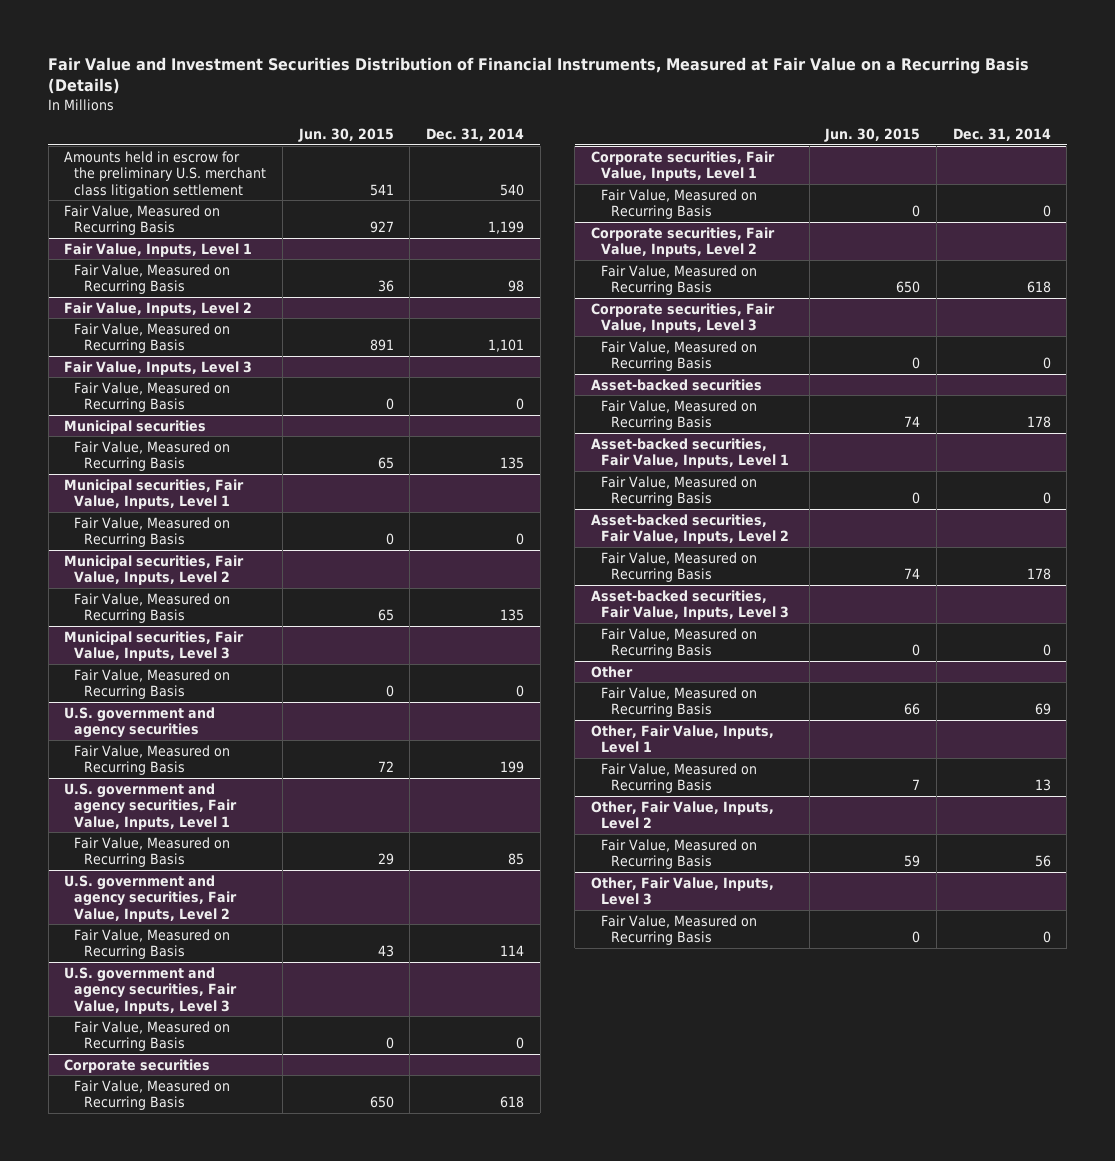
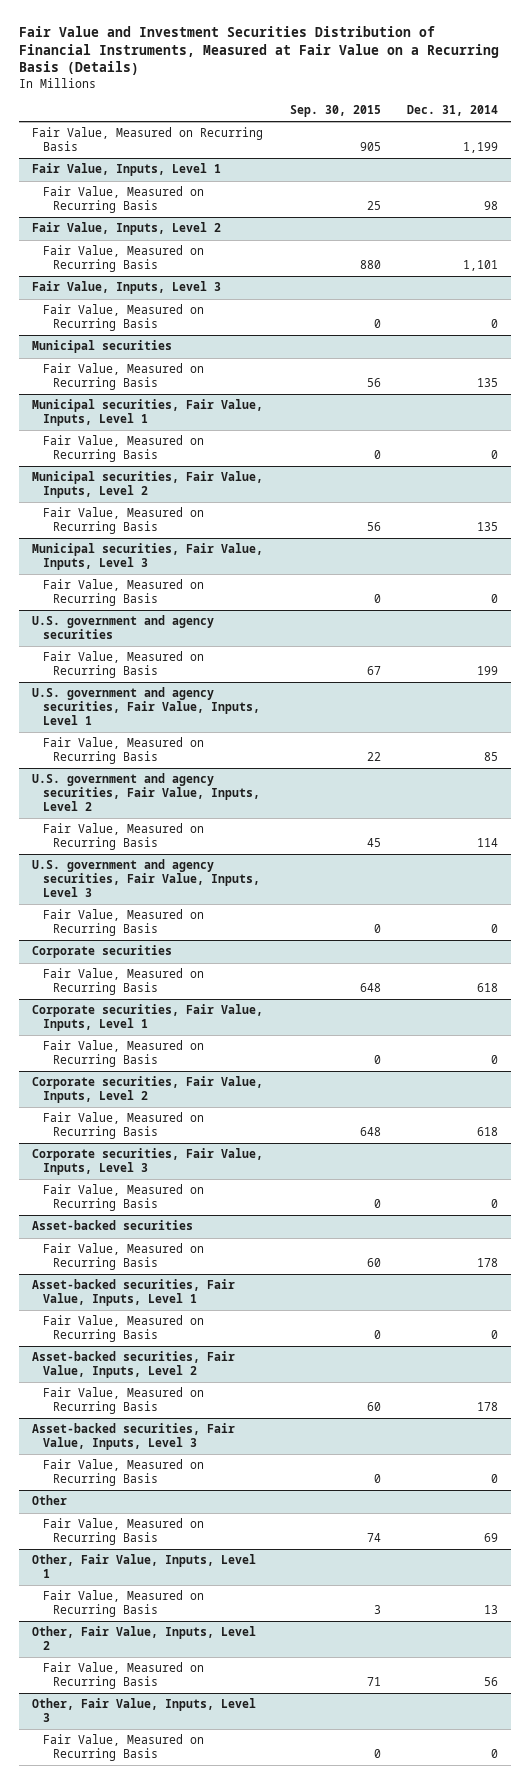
[297,128,394,143] Jun. 30, 2015 -> none
none -> [289,105,381,118] Sep. 30, 2015
[64,150,267,198] Amounts held in escrow for the preliminary U.S. merchant class litigation settlement -> none

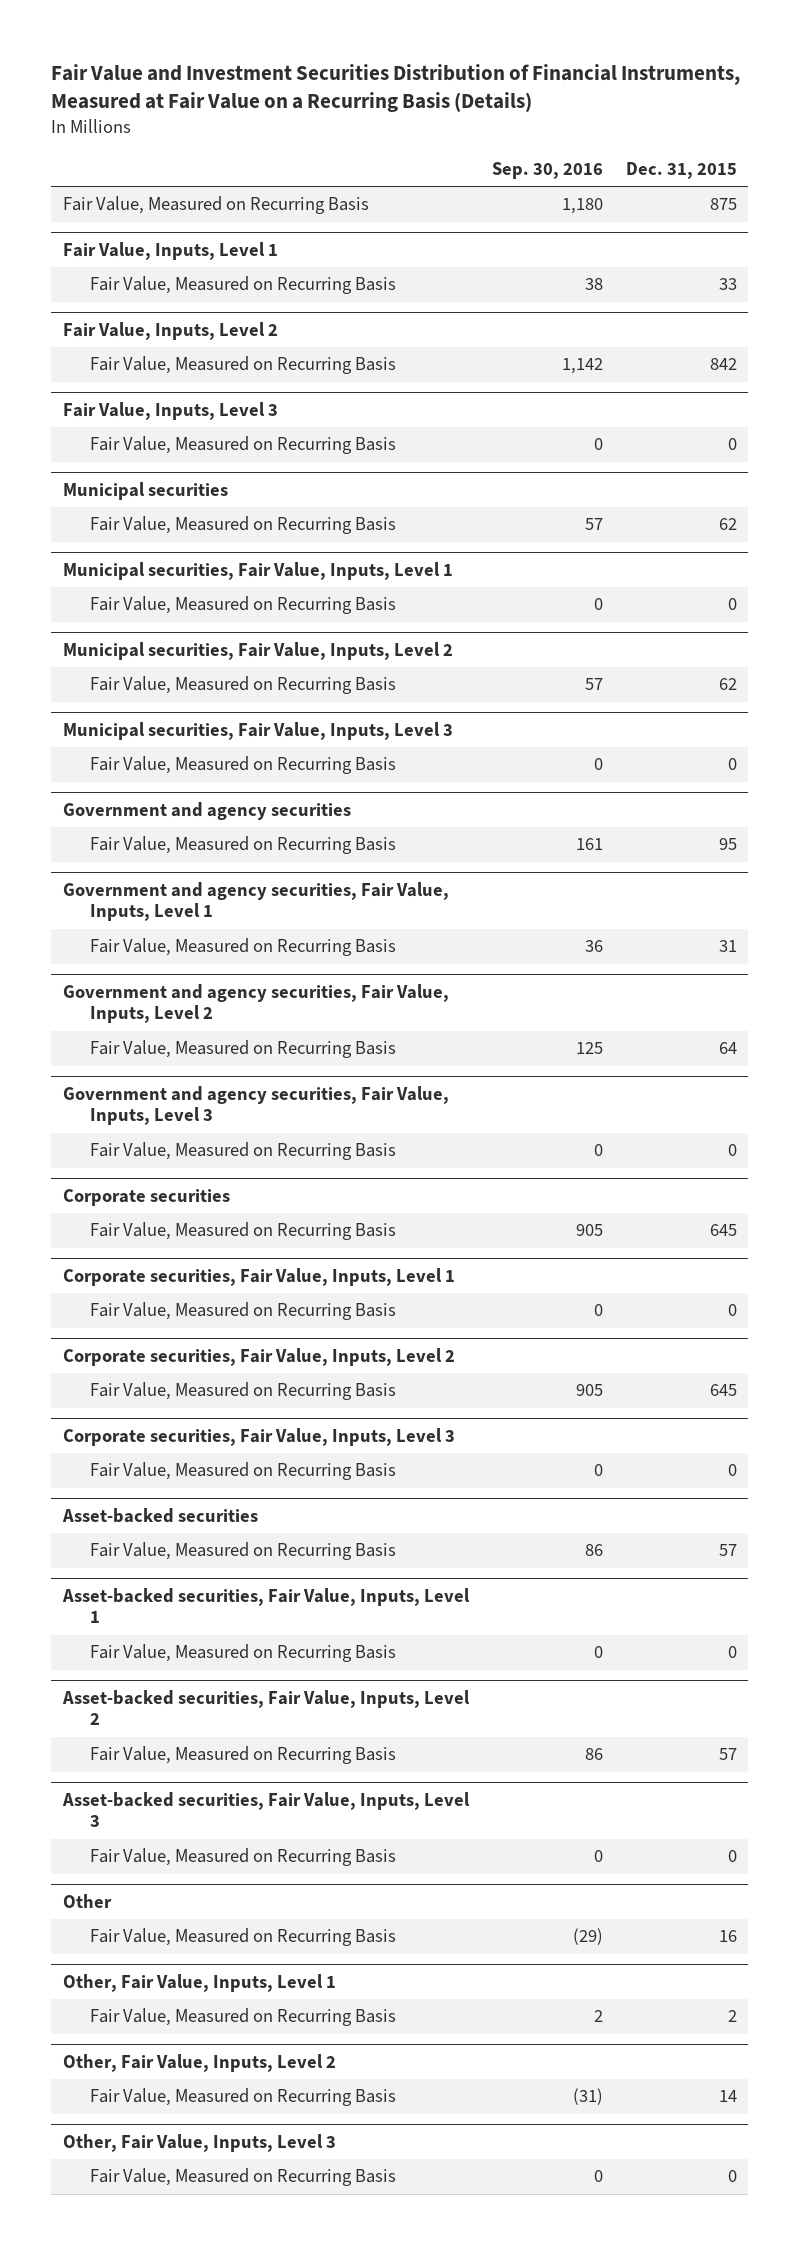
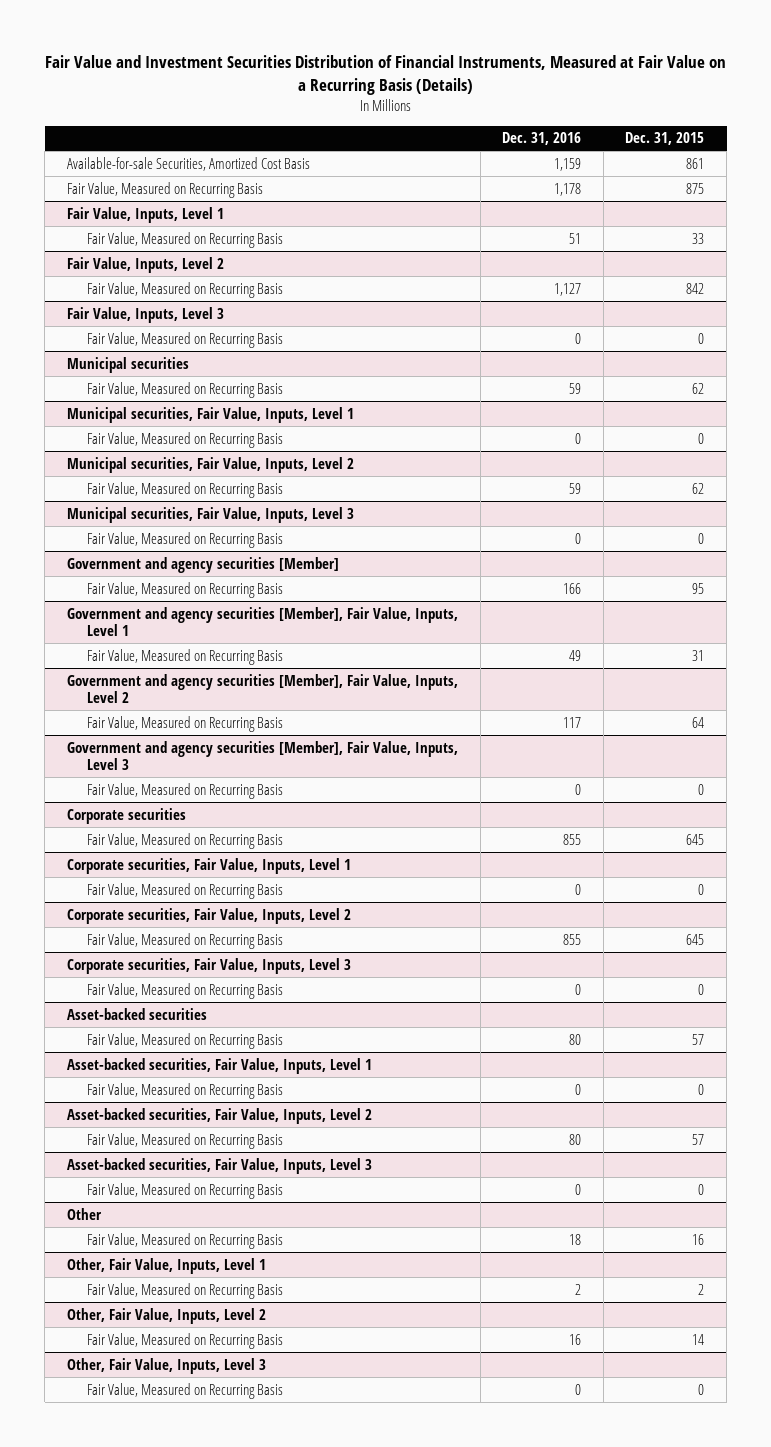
[491,161,603,179] Sep. 30, 2016 -> none
none -> [502,132,582,146] Dec. 31, 2016
none -> [67,156,311,171] Available-for-sale Securities, Amortized Cost Basis
[62,802,351,821] Government and agency securities -> [67,556,340,573] Government and agency securities [Member]
[62,882,449,922] Government and agency securities, Fair Value, Inputs, Level 1 -> [67,606,459,637] Government and agency securities [Member], Fair Value, Inputs, Level 1
[62,984,449,1024] Government and agency securities, Fair Value, Inputs, Level 2 -> [67,673,459,704] Government and agency securities [Member], Fair Value, Inputs, Level 2
[62,1086,449,1126] Government and agency securities, Fair Value, Inputs, Level 3 -> [67,740,459,771] Government and agency securities [Member], Fair Value, Inputs, Level 3

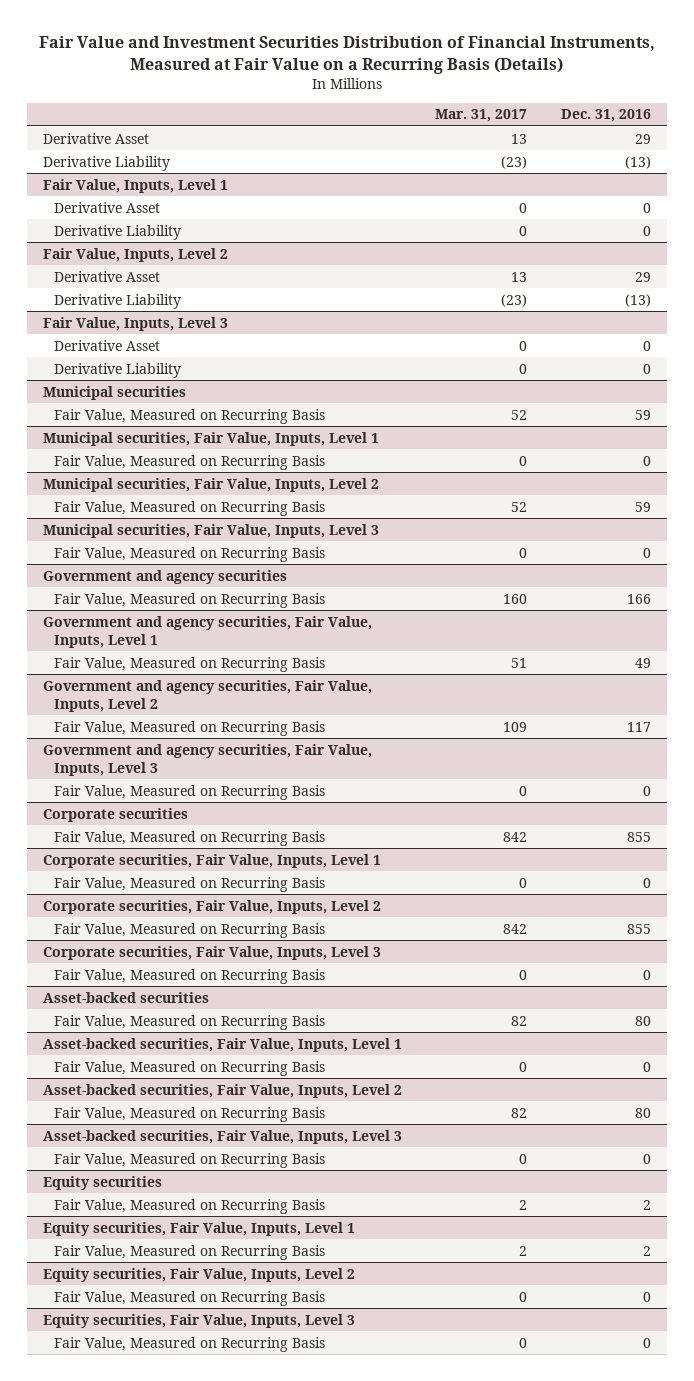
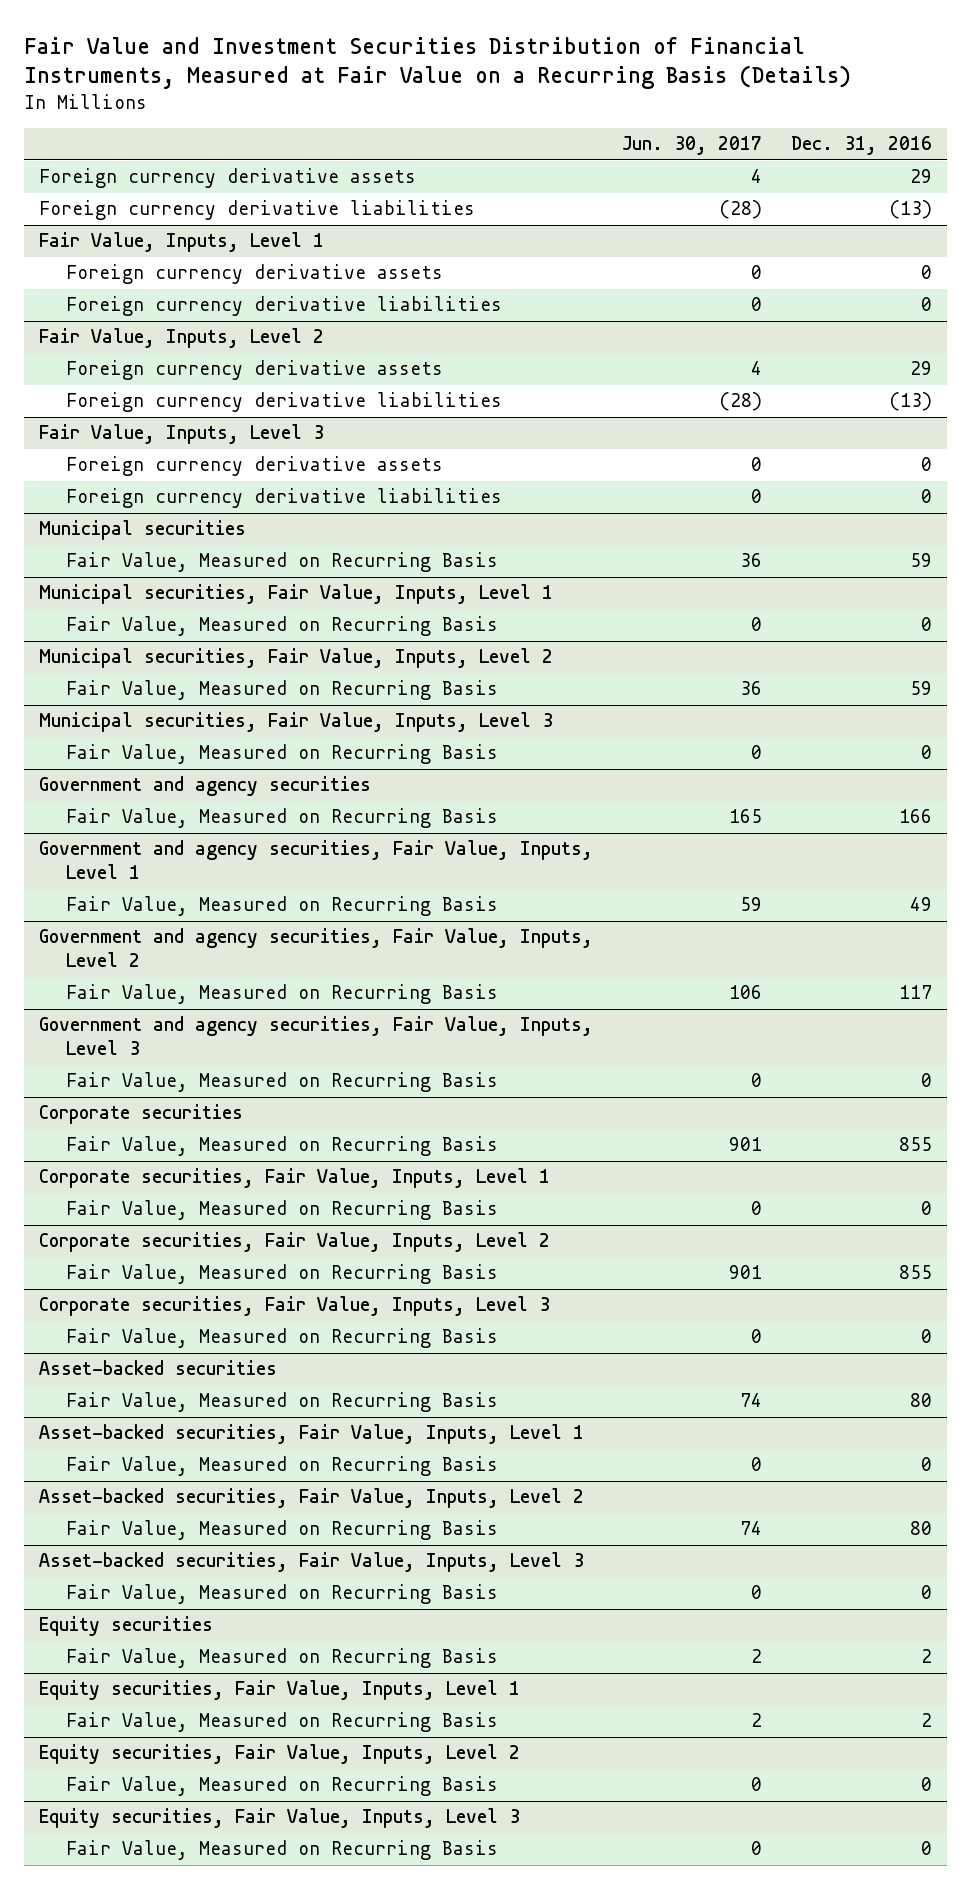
[435,109,528,123] Mar. 31, 2017 -> none
none -> [622,136,763,156] Jun. 30, 2017
[43,132,150,144] Derivative Asset -> [38,168,416,189] Foreign currency derivative assets
[43,155,171,171] Derivative Liability -> [38,200,475,221] Foreign currency derivative liabilities
[53,201,160,213] Derivative Asset -> [66,264,444,285] Foreign currency derivative assets
[53,224,181,240] Derivative Liability -> [66,296,503,317] Foreign currency derivative liabilities
[53,270,160,282] Derivative Asset -> [66,360,444,381] Foreign currency derivative assets
[53,293,181,309] Derivative Liability -> [66,392,503,413] Foreign currency derivative liabilities
[53,339,160,351] Derivative Asset -> [66,456,444,477] Foreign currency derivative assets
[53,362,181,378] Derivative Liability -> [66,488,503,509] Foreign currency derivative liabilities

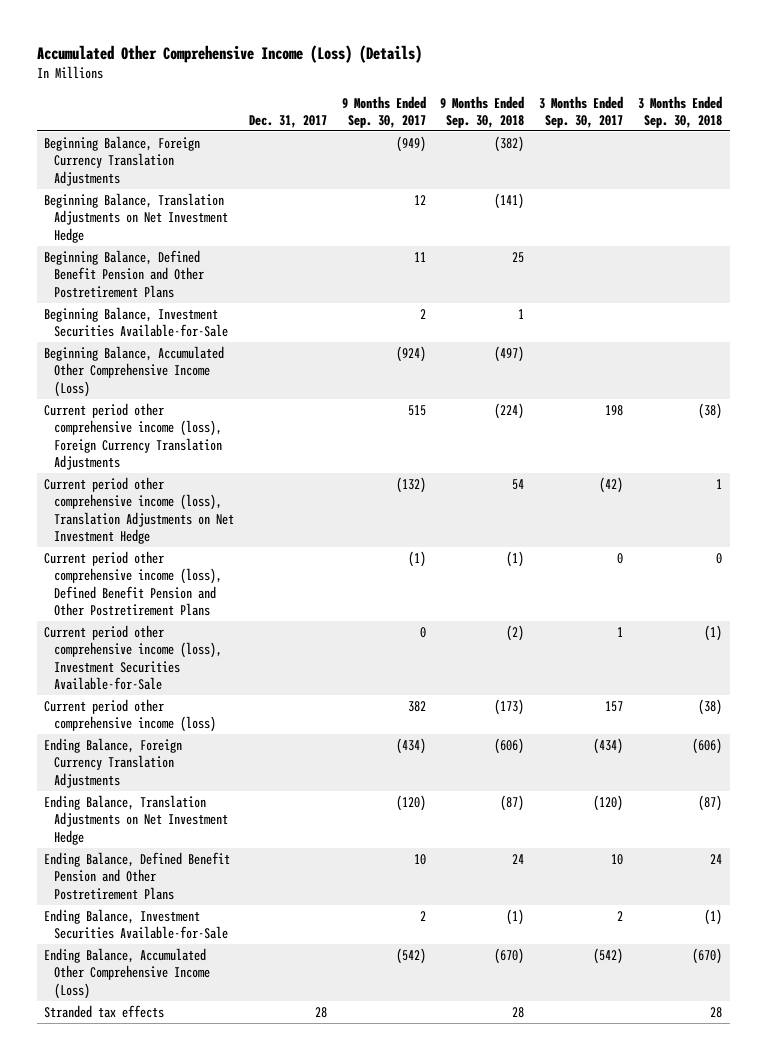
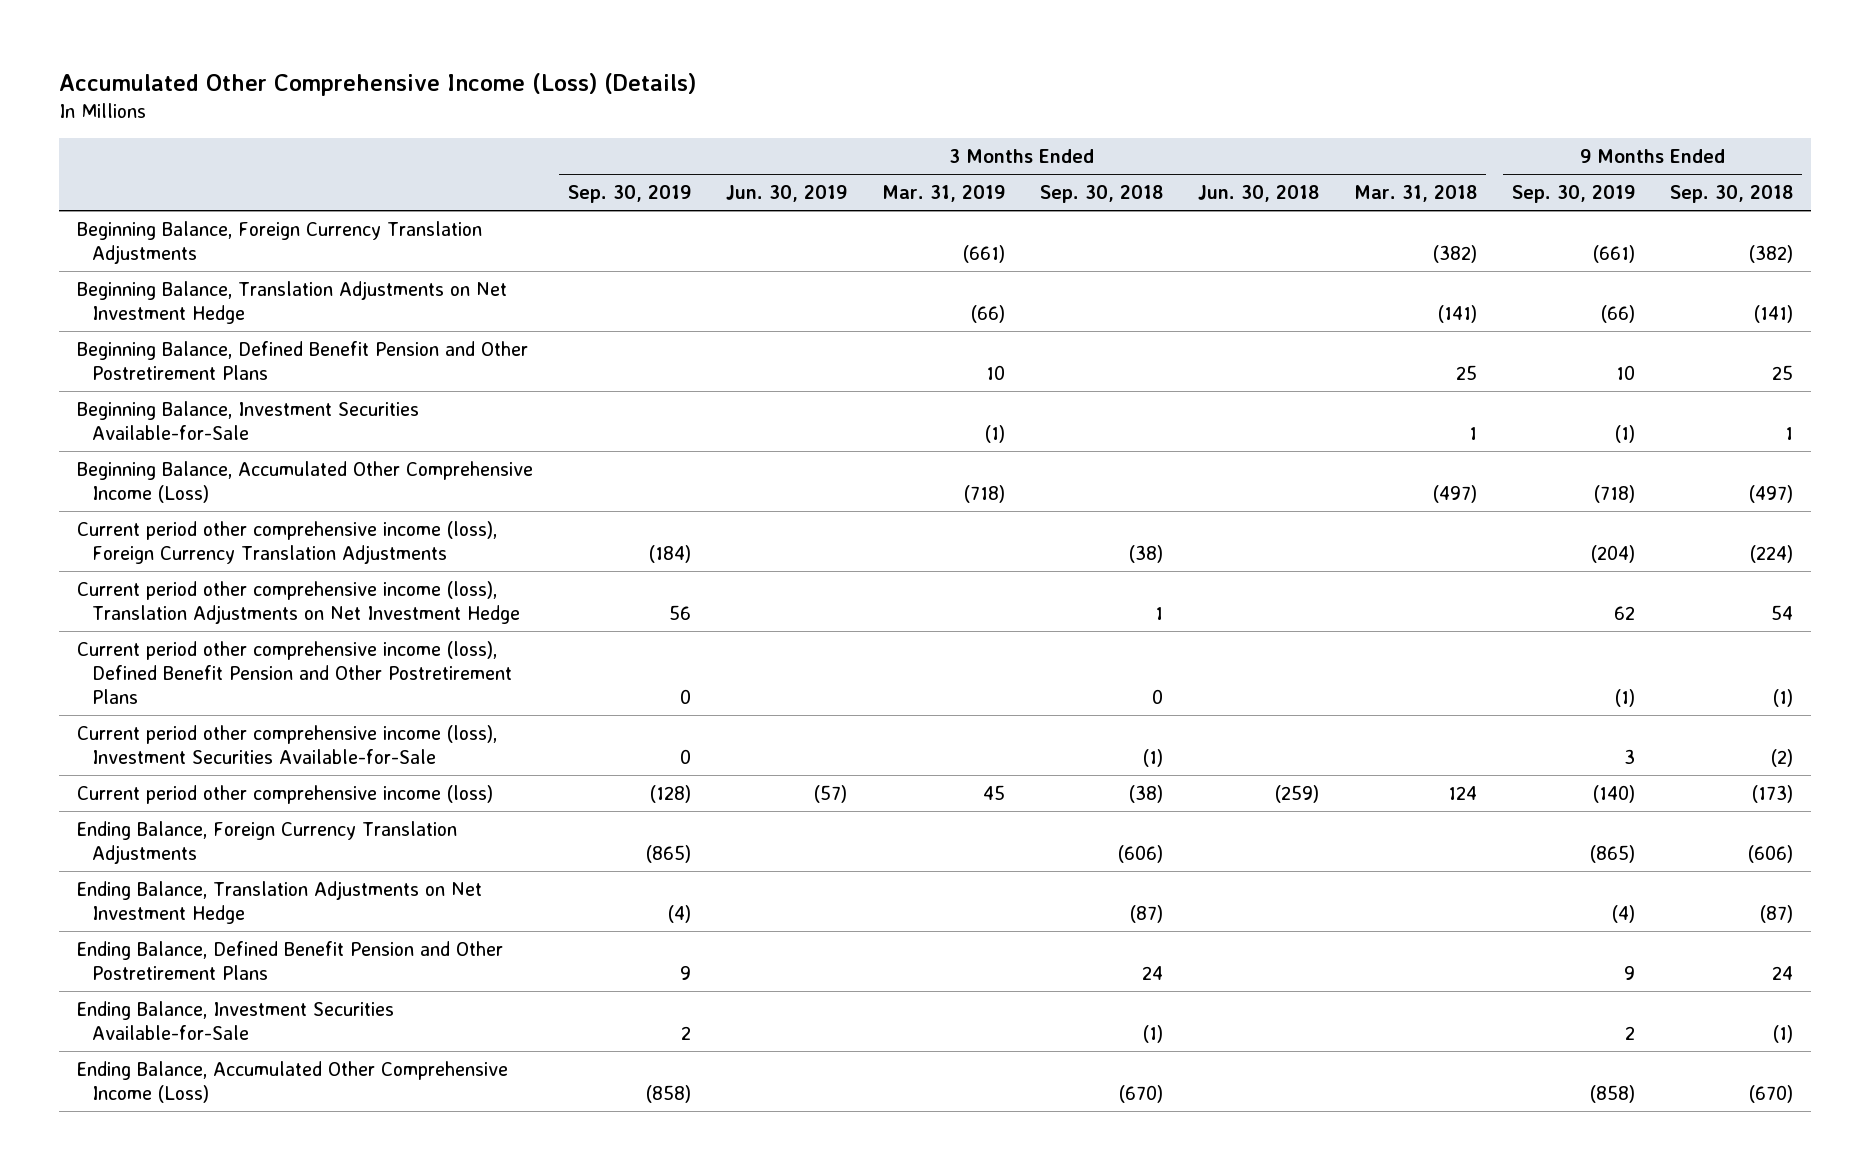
[248,115,327,129] Dec. 31, 2017 -> none
[341,95,426,129] 9 Months Ended Sep. 30, 2017 -> none
[539,95,624,129] 3 Months Ended Sep. 30, 2017 -> none
none -> [567,185,691,204] Sep. 30, 2019
none -> [725,185,847,203] Jun. 30, 2019
none -> [881,185,1005,203] Mar. 31, 2019
none -> [1197,185,1319,203] Jun. 30, 2018
none -> [1354,185,1478,203] Mar. 31, 2018
none -> [1512,185,1636,204] Sep. 30, 2019
[43,1004,164,1018] Stranded tax effects -> none

